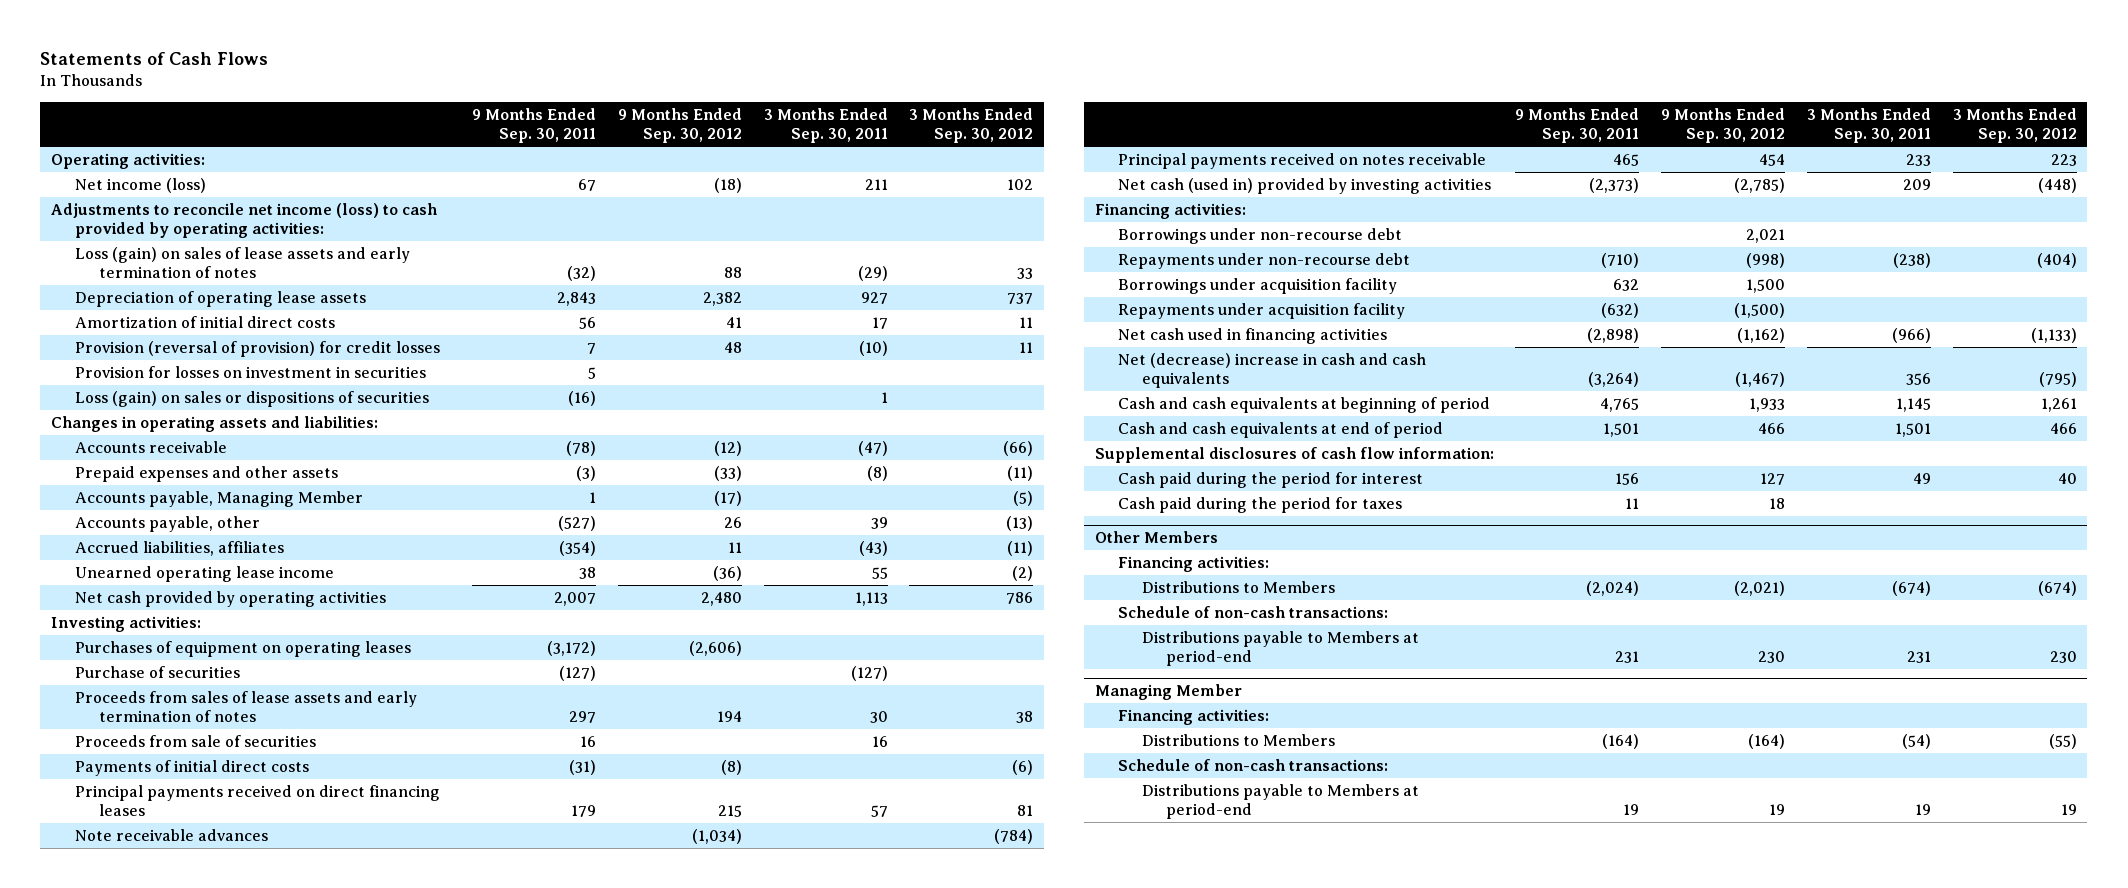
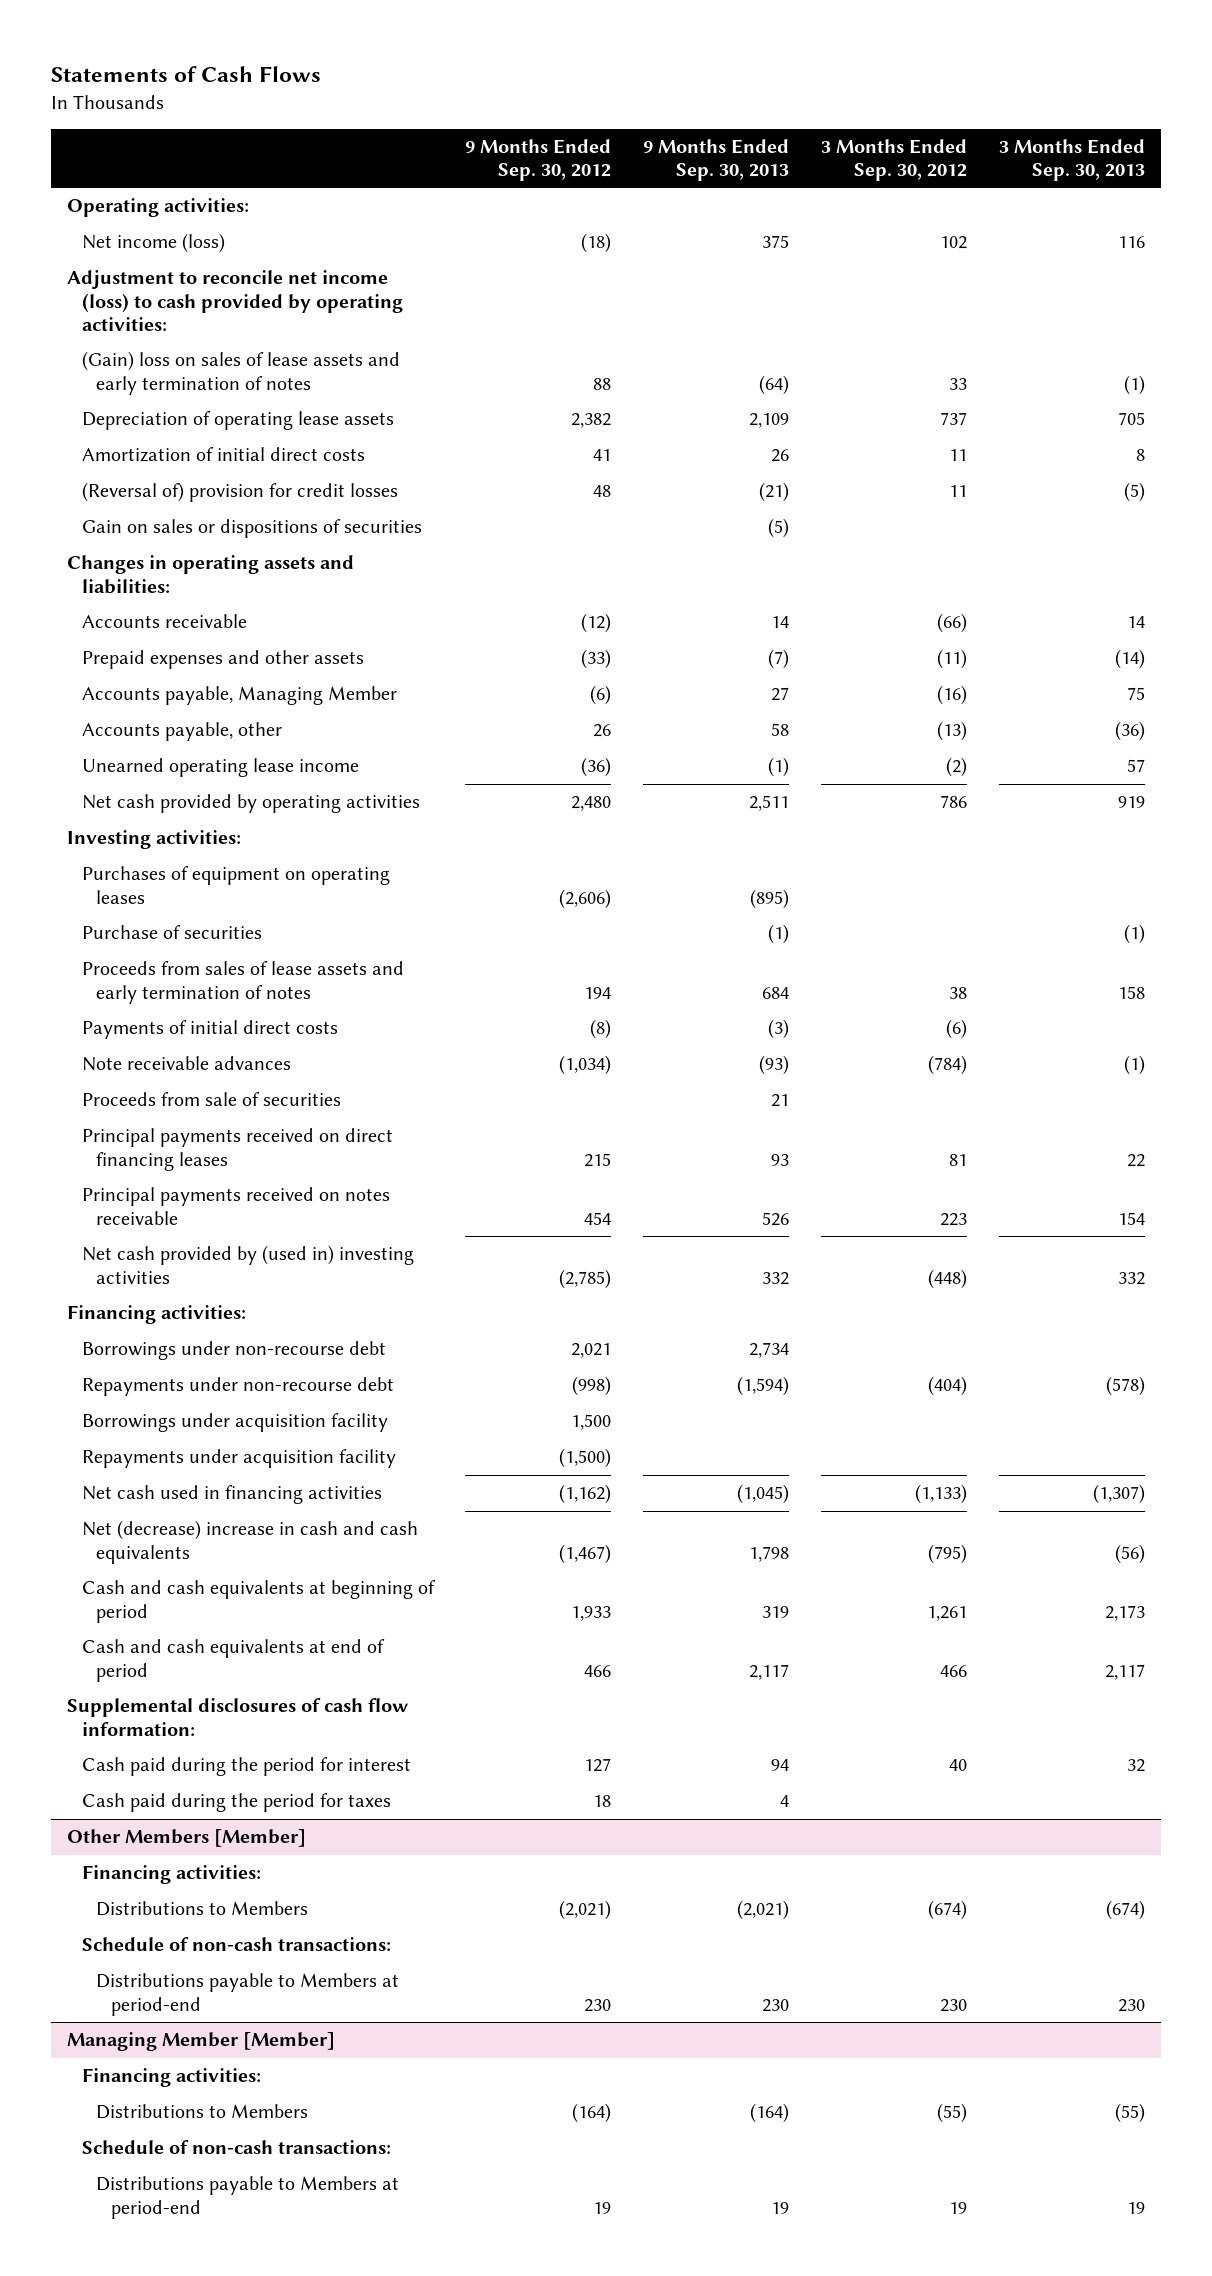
[472,108,597,143] 9 Months Ended Sep. 30, 2011 -> none
[763,108,888,143] 3 Months Ended Sep. 30, 2011 -> none
none -> [643,138,790,182] 9 Months Ended Sep. 30, 2013
none -> [998,138,1145,182] 3 Months Ended Sep. 30, 2013
[51,202,438,238] Adjustments to reconcile net income (loss) to cash provided by operating activities: -> [66,270,403,332] Adjustment to reconcile net income (loss) to cash provided by operating activities:
[75,246,411,278] Loss (gain) on sales of lease assets and early termination of notes -> [81,351,400,395] (Gain) loss on sales of lease assets and early termination of notes
[75,365,427,378] Provision for losses on investment in securities -> none
[75,340,441,357] Provision (reversal of provision) for credit losses -> [81,482,398,503] (Reversal of) provision for credit losses
[75,390,430,407] Loss (gain) on sales or dispositions of securities -> [81,519,422,539] Gain on sales or dispositions of securities
[713,490,742,506] (17) -> [590,685,612,706] (6)
[1013,490,1034,506] (5) -> [936,685,967,706] (16)
[75,540,285,556] Accrued liabilities, affiliates -> none
[75,734,317,747] Proceeds from sale of securities -> [81,1092,341,1107] Proceeds from sale of securities
[75,784,441,816] Principal payments received on direct financing leases -> [81,1128,393,1171] Principal payments received on direct financing leases
[1118,177,1492,194] Net cash (used in) provided by investing activities -> [81,1245,414,1284] Net cash provided by (used in) investing activities
[1094,531,1218,544] Other Members -> [66,1829,306,1848] Other Members [Member]
[1094,684,1242,701] Managing Member -> [66,2032,335,2052] Managing Member [Member]

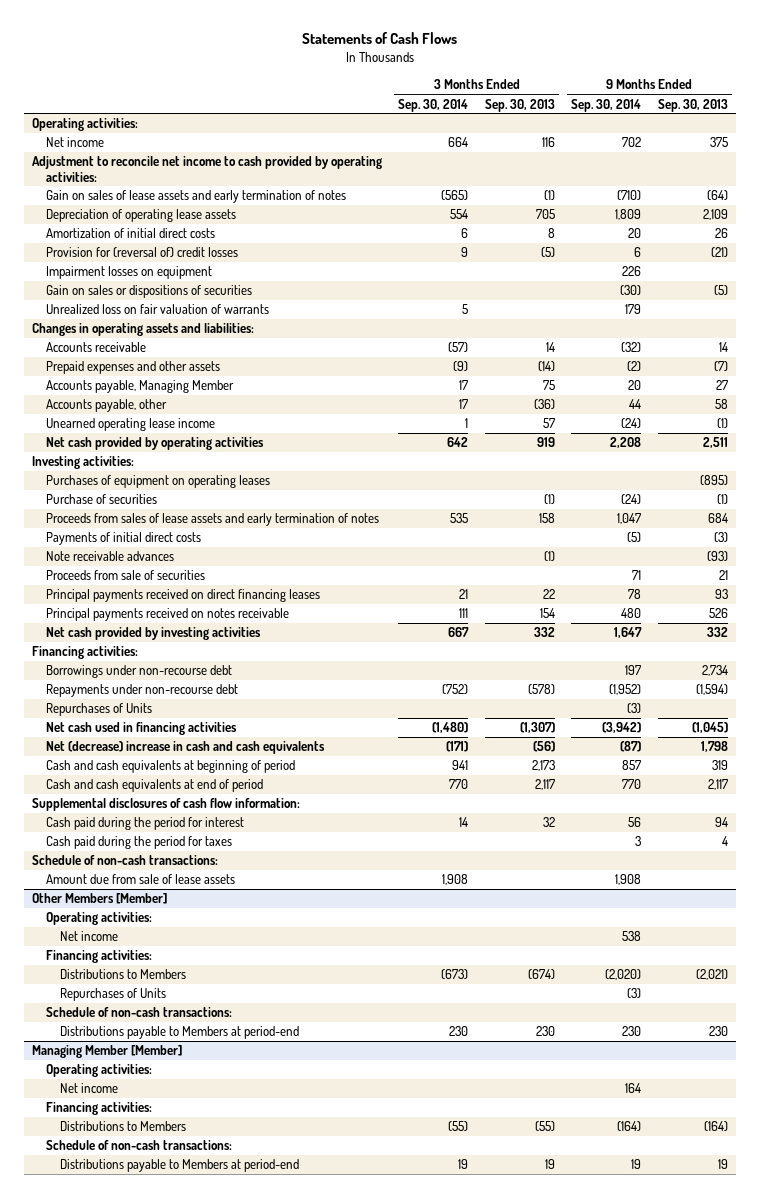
[465,138,612,182] 9 Months Ended Sep. 30, 2012 -> none
[820,138,967,182] 3 Months Ended Sep. 30, 2012 -> none
none -> [398,98,469,112] Sep. 30, 2014
none -> [571,98,642,112] Sep. 30, 2014
[81,233,225,254] Net income (loss) -> [45,137,104,148] Net income
[66,270,403,332] Adjustment to reconcile net income (loss) to cash provided by operating activities: -> [32,156,383,182] Adjustment to reconcile net income to cash provided by operating activities:
[81,351,400,395] (Gain) loss on sales of lease assets and early termination of notes -> [45,190,346,204] Gain on sales of lease assets and early termination of notes
[81,482,398,503] (Reversal of) provision for credit losses -> [45,247,238,258] Provision for (reversal of) credit losses
none -> [45,266,212,280] Impairment losses on equipment
none -> [45,304,269,315] Unrealized loss on fair valuation of warrants
[81,1245,414,1284] Net cash provided by (used in) investing activities -> [45,627,261,641] Net cash provided by investing activities
[81,1413,388,1433] Borrowings under acquisition facility -> none
[81,1449,396,1469] Repayments under acquisition facility -> none
none -> [45,703,152,717] Repurchases of Units
none -> [32,855,219,866] Schedule of non-cash transactions:
none -> [45,874,235,885] Amount due from sale of lease assets
none -> [45,912,152,926] Operating activities:
none -> [59,931,118,942] Net income
none -> [59,988,166,1002] Repurchases of Units
none -> [45,1064,152,1078] Operating activities:
none -> [59,1083,118,1094] Net income

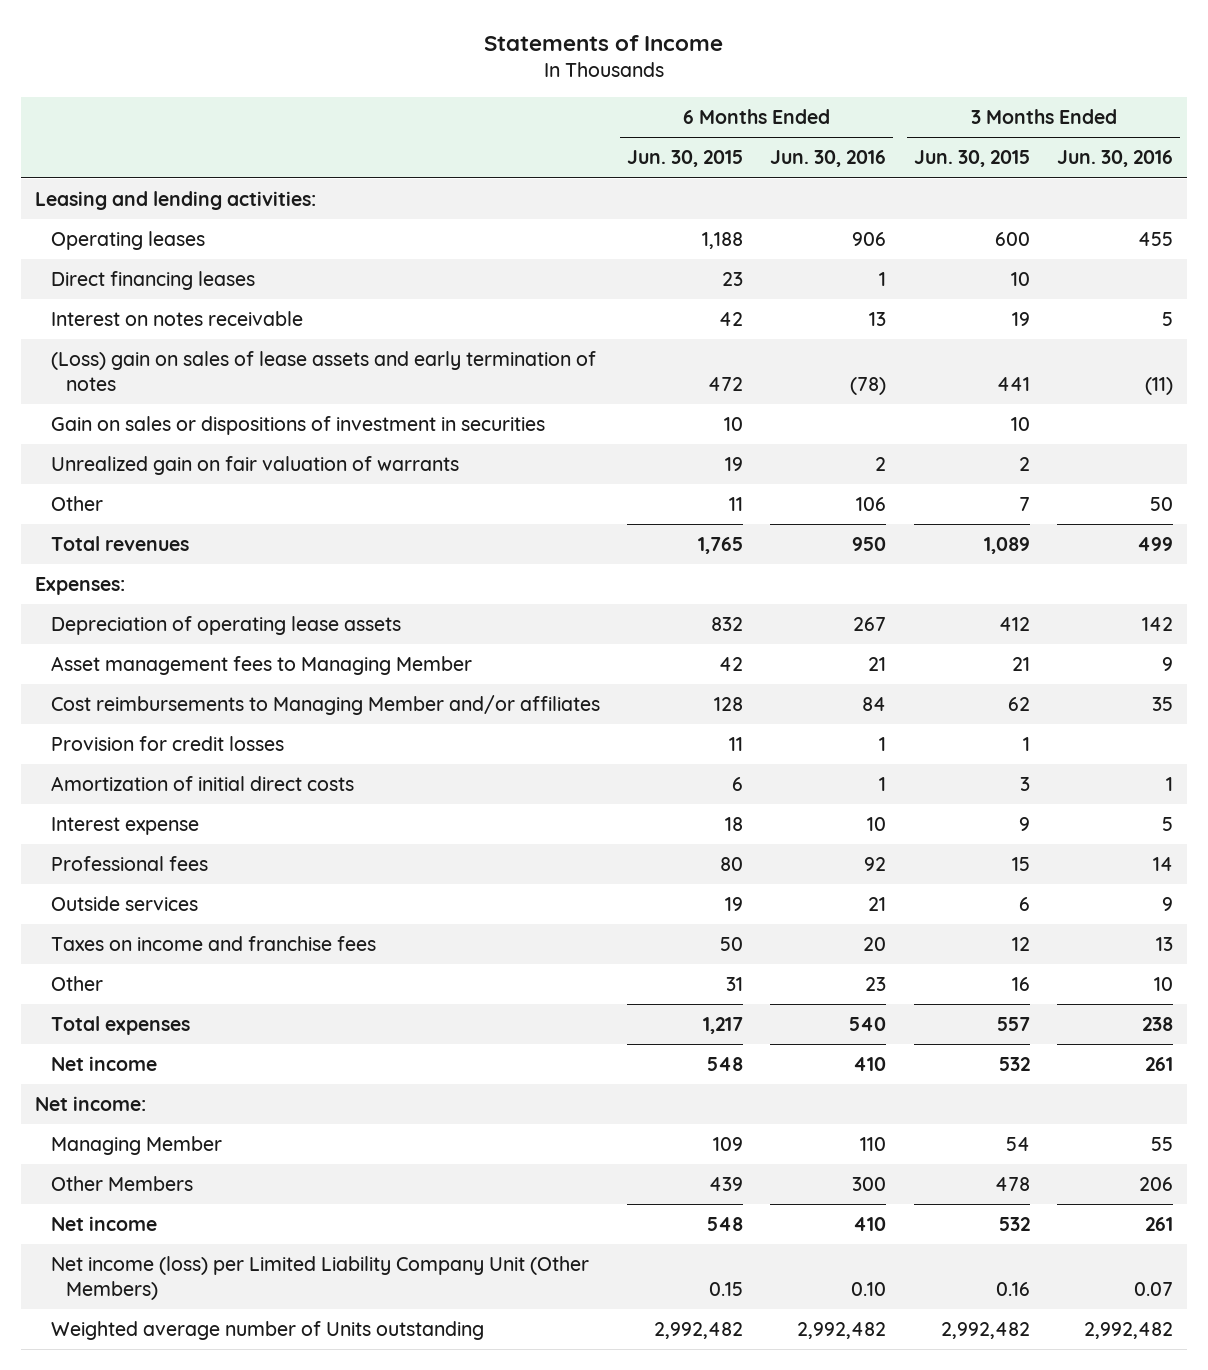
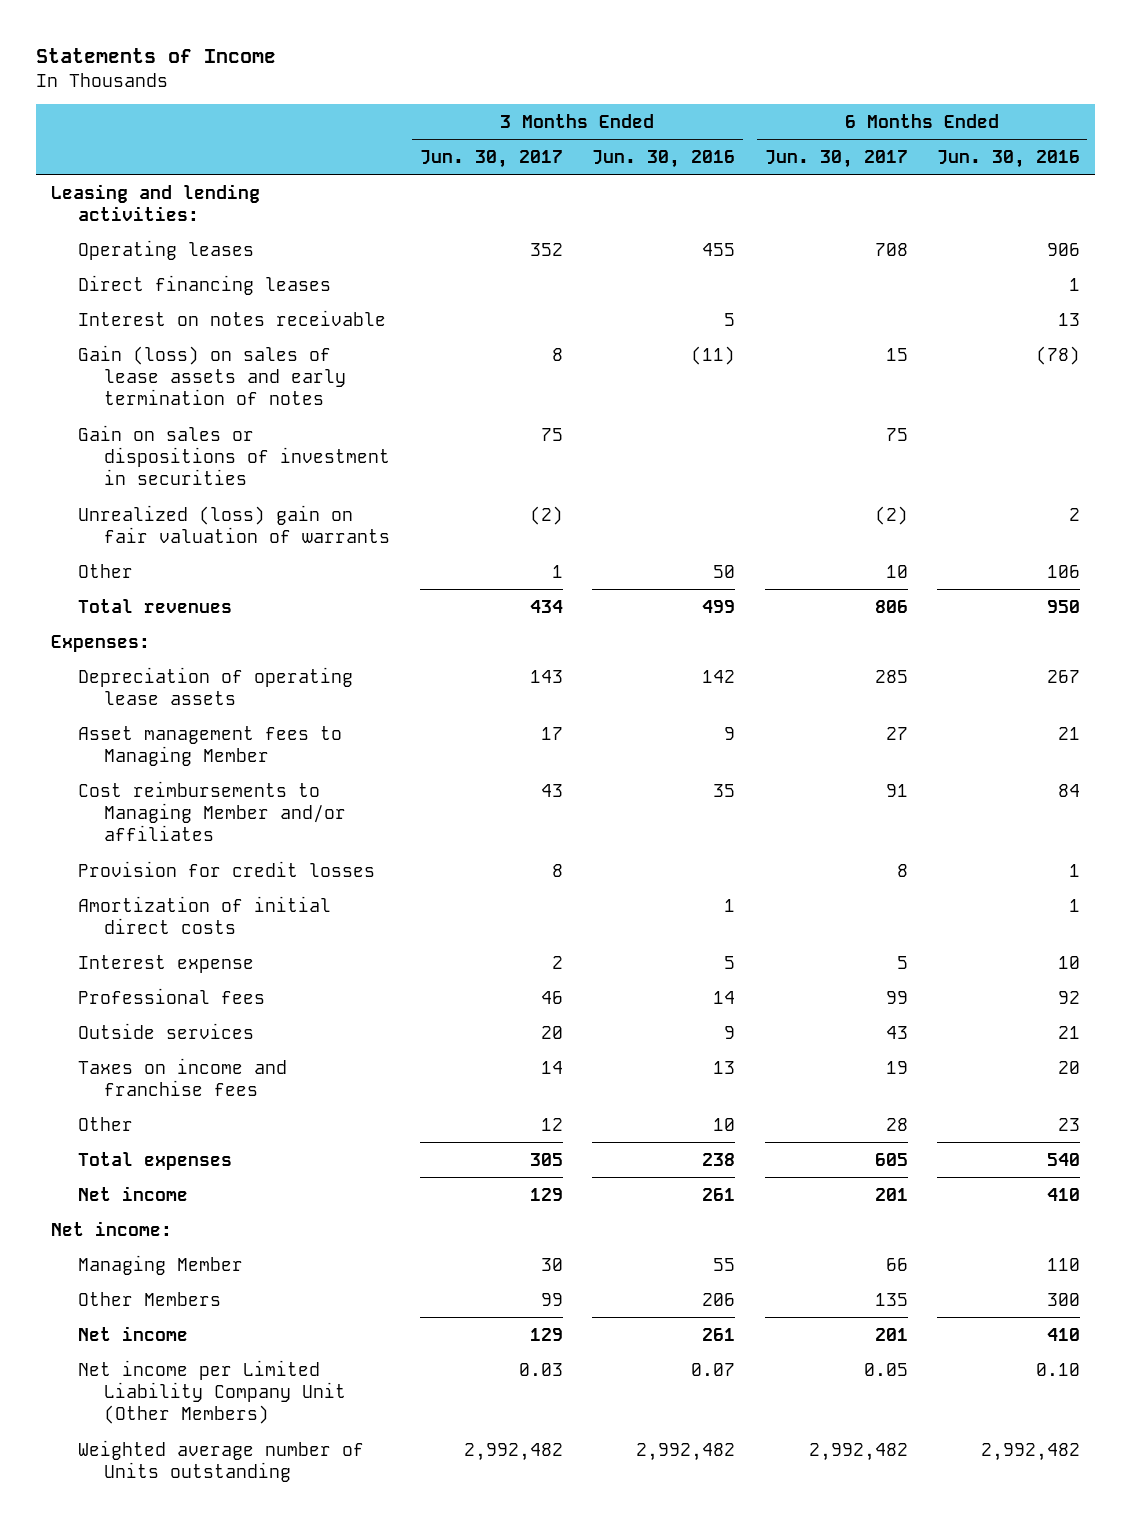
[626,150,743,168] Jun. 30, 2015 -> none
[913,150,1030,168] Jun. 30, 2015 -> none
none -> [419,149,563,168] Jun. 30, 2017
none -> [764,149,908,168] Jun. 30, 2017
[50,351,596,392] (Loss) gain on sales of lease assets and early termination of notes -> [77,344,347,406] Gain (loss) on sales of lease assets and early termination of notes
[50,456,459,476] Unrealized gain on fair valuation of warrants -> [77,504,391,543] Unrealized (loss) gain on fair valuation of warrants
[50,1256,589,1301] Net income (loss) per Limited Liability Company Unit (Other Members) -> [77,1359,347,1425] Net income per Limited Liability Company Unit (Other Members)

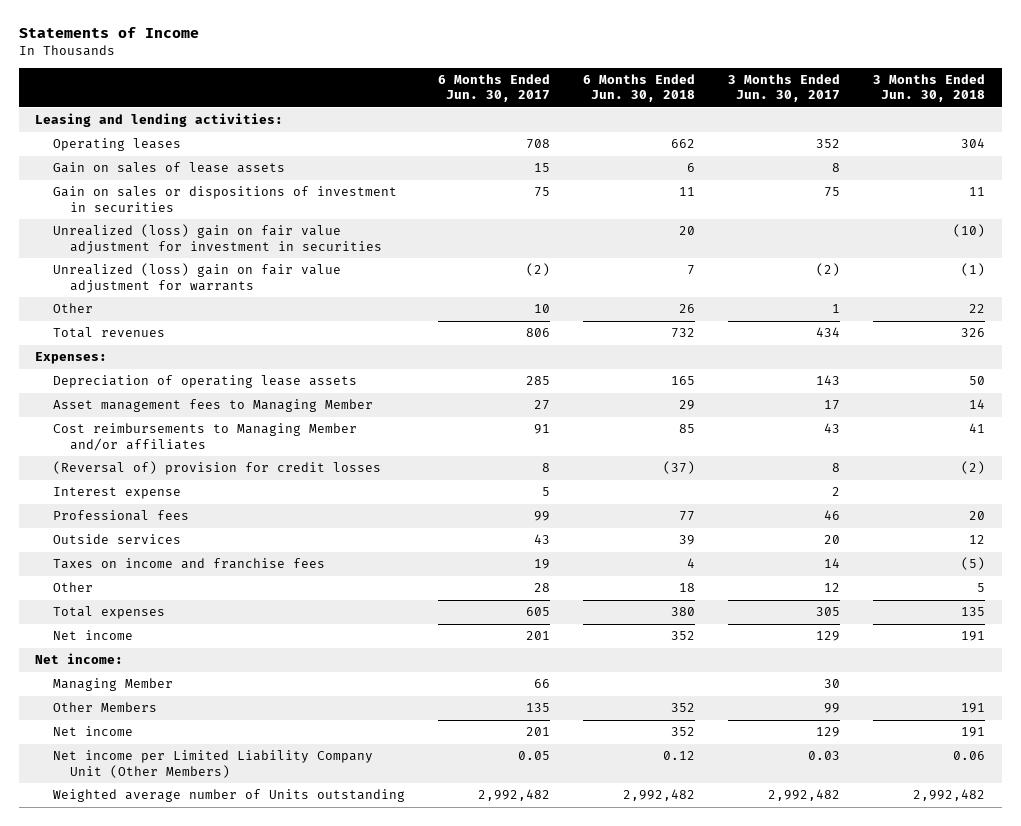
[592,149,736,168] Jun. 30, 2016 -> none
[936,149,1080,168] Jun. 30, 2016 -> none
none -> [583,73,696,103] 6 Months Ended Jun. 30, 2018
none -> [873,73,986,103] 3 Months Ended Jun. 30, 2018
[77,274,331,295] Direct financing leases -> none
[77,309,386,326] Interest on notes receivable -> none
[77,344,347,406] Gain (loss) on sales of lease assets and early termination of notes -> [52,162,285,174] Gain on sales of lease assets
none -> [52,224,383,254] Unrealized (loss) gain on fair value adjustment for investment in securities
[77,504,391,543] Unrealized (loss) gain on fair valuation of warrants -> [52,263,341,293] Unrealized (loss) gain on fair value adjustment for warrants
[77,895,331,934] Amortization of initial direct costs -> none
[77,860,375,877] Provision for credit losses -> [52,461,381,476] (Reversal of) provision for credit losses

